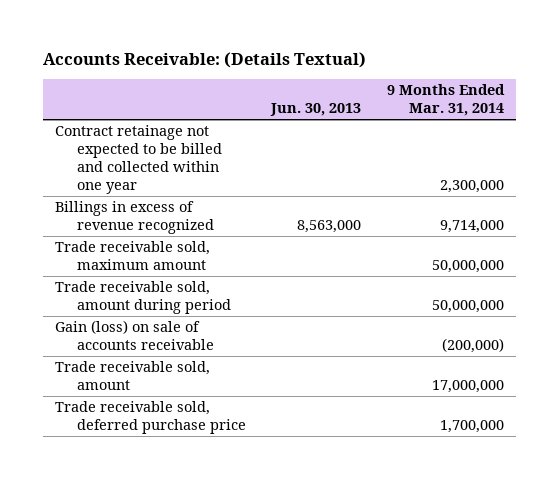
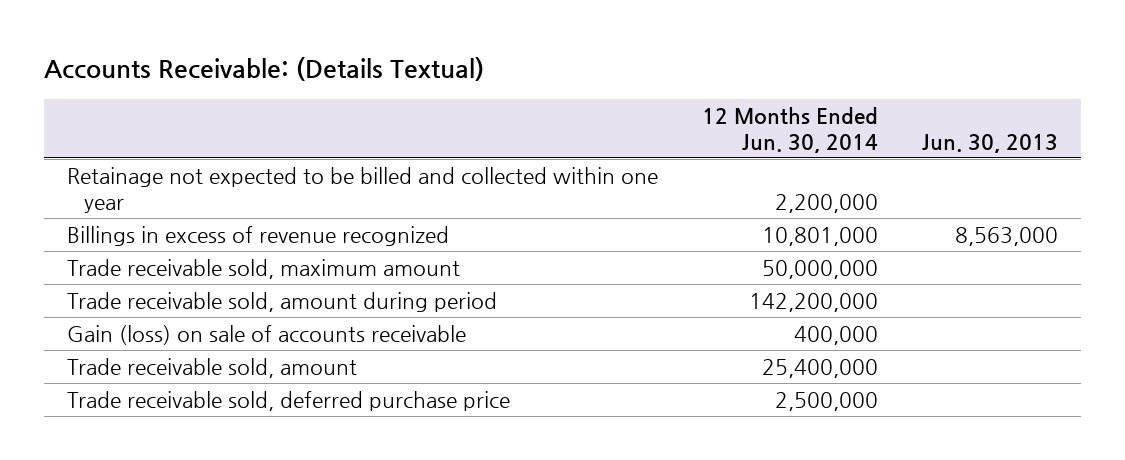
[386,84,505,117] 9 Months Ended Mar. 31, 2014 -> none
none -> [702,106,879,153] 12 Months Ended Jun. 30, 2014
[55,125,222,195] Contract retainage not expected to be billed and collected within one year -> [66,166,658,214] Retainage not expected to be billed and collected within one year

